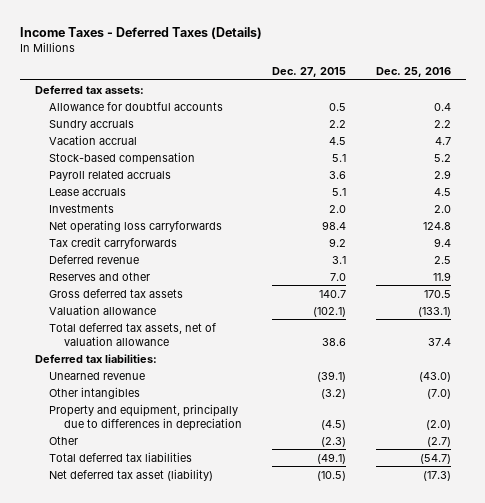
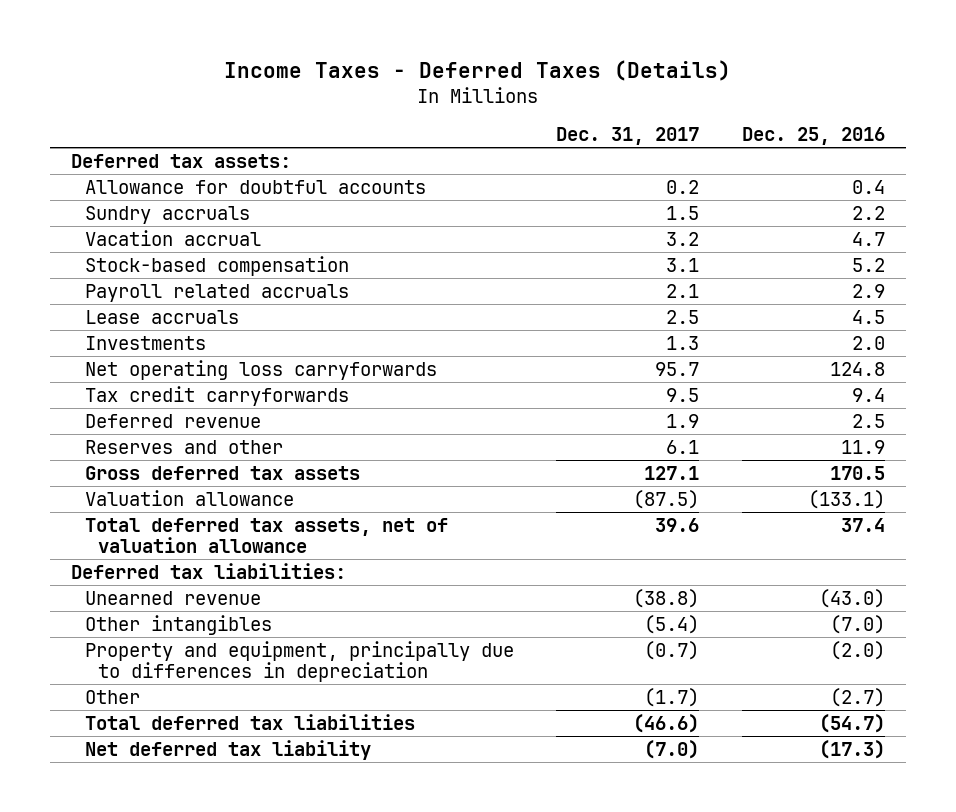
[271,67,346,78] Dec. 27, 2015 -> none
none -> [556,126,700,145] Dec. 31, 2017
[49,468,214,481] Net deferred tax asset (liability) -> [84,739,371,760] Net deferred tax liability

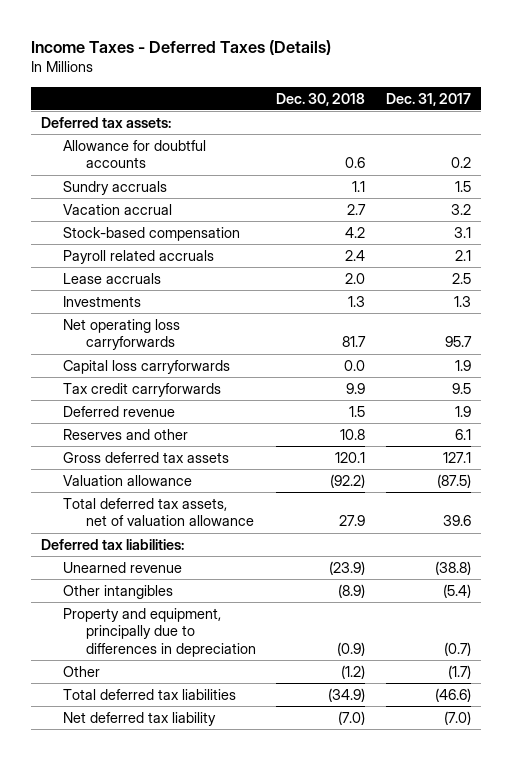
[742,126,886,145] Dec. 25, 2016 -> none
none -> [276,92,366,106] Dec. 30, 2018
none -> [63,359,231,374] Capital loss carryforwards

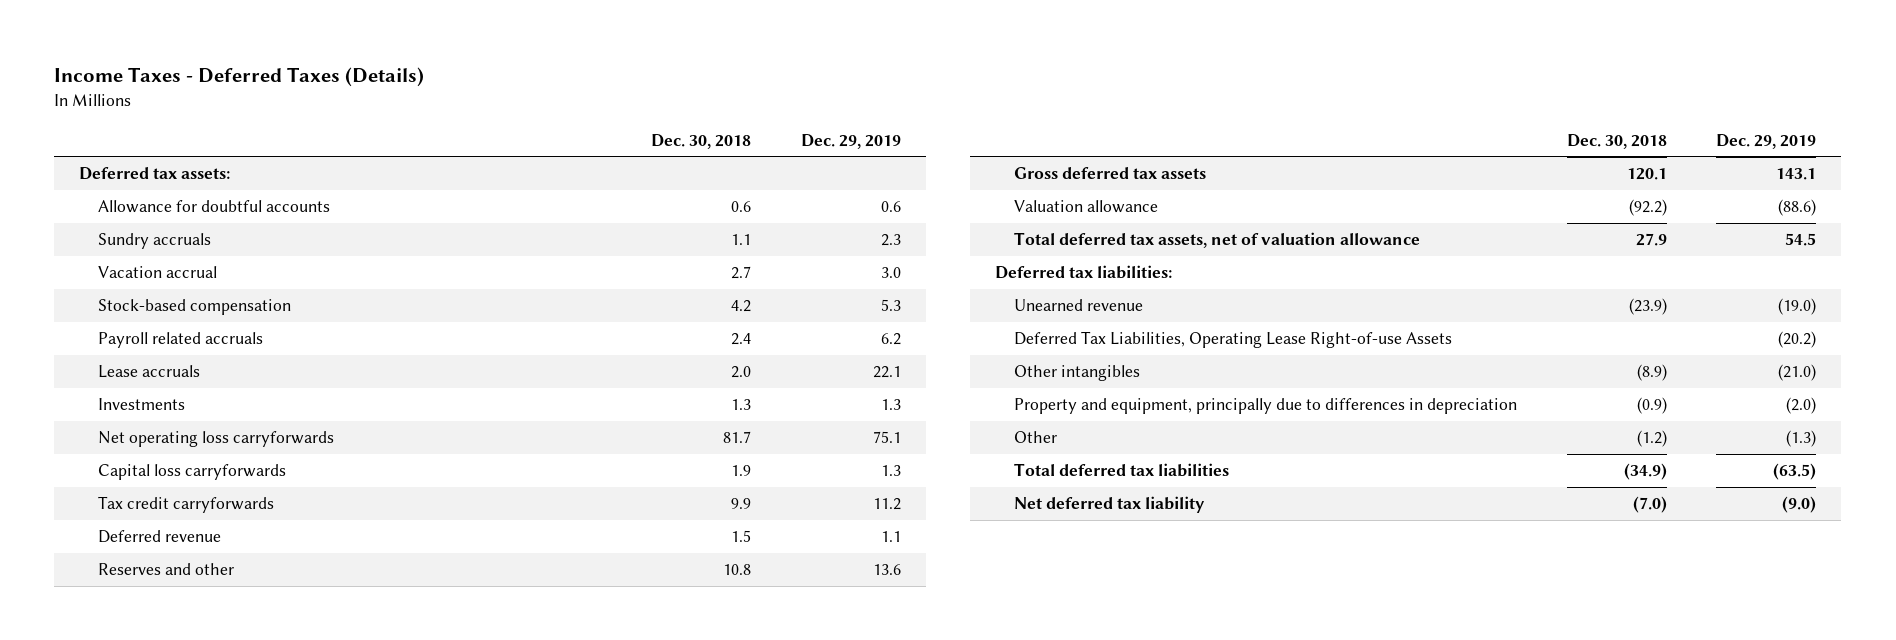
[386,92,472,106] Dec. 31, 2017 -> none
none -> [800,133,901,149] Dec. 29, 2019
[344,359,366,371] 0.0 -> [731,465,752,477] 1.9
none -> [1013,331,1452,349] Deferred Tax Liabilities, Operating Lease Right-of-use Assets

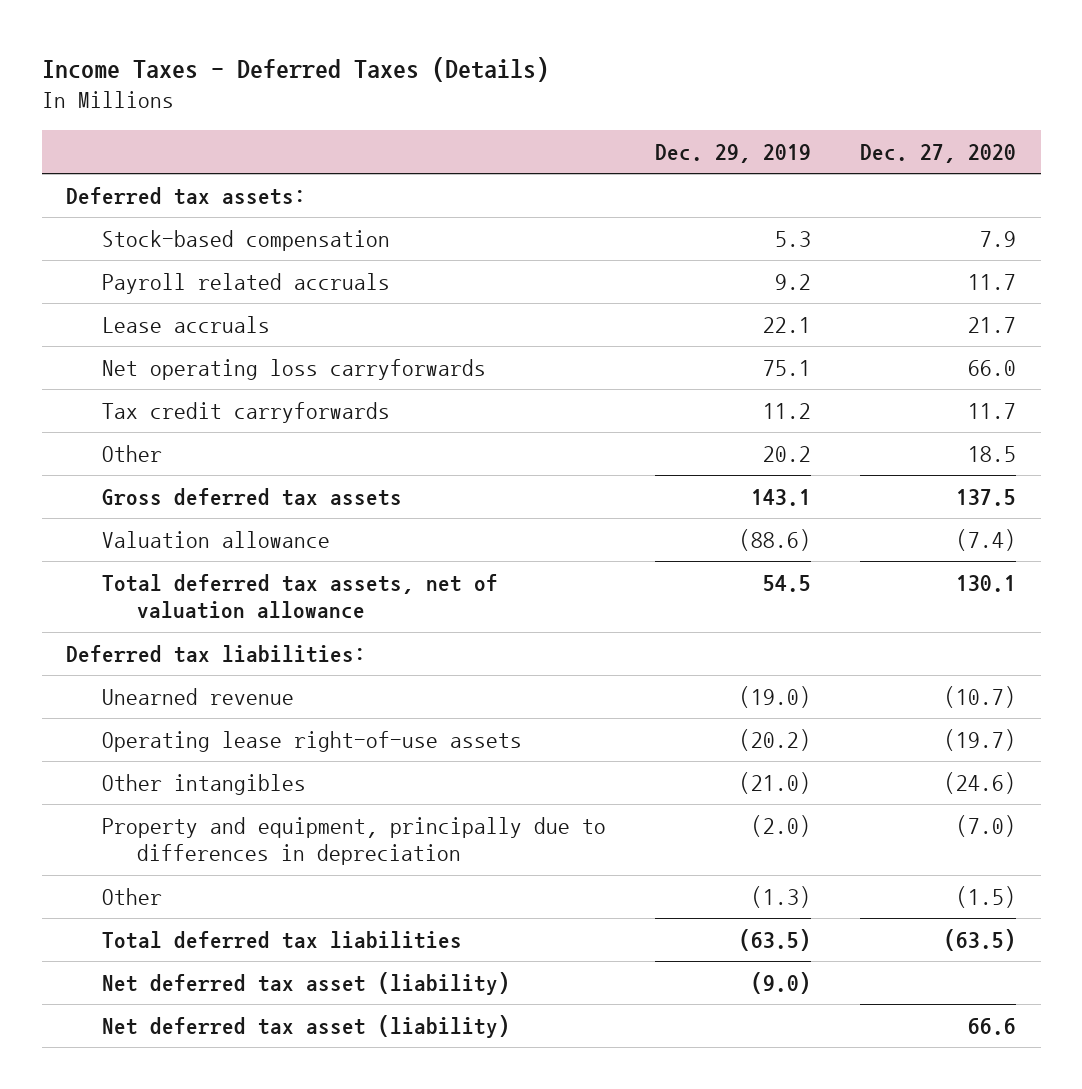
[651,133,752,149] Dec. 30, 2018 -> none
none -> [860,143,1017,163] Dec. 27, 2020
[98,200,331,214] Allowance for doubtful accounts -> none
[98,233,212,250] Sundry accruals -> none
[98,266,218,279] Vacation accrual -> none
[880,333,901,346] 6.2 -> [775,273,812,290] 9.2
[98,398,186,411] Investments -> none
[98,464,287,481] Capital loss carryforwards -> none
[98,530,222,544] Deferred revenue -> none
[98,563,235,576] Reserves and other -> [101,444,162,462] Other
[872,564,901,576] 13.6 -> [763,445,812,462] 20.2
[1013,331,1452,349] Deferred Tax Liabilities, Operating Lease Right-of-use Assets -> [101,730,522,752] Operating lease right-of-use assets
[1013,496,1205,514] Net deferred tax liability -> [101,971,510,995] Net deferred tax asset (liability)
none -> [101,1014,510,1038] Net deferred tax asset (liability)

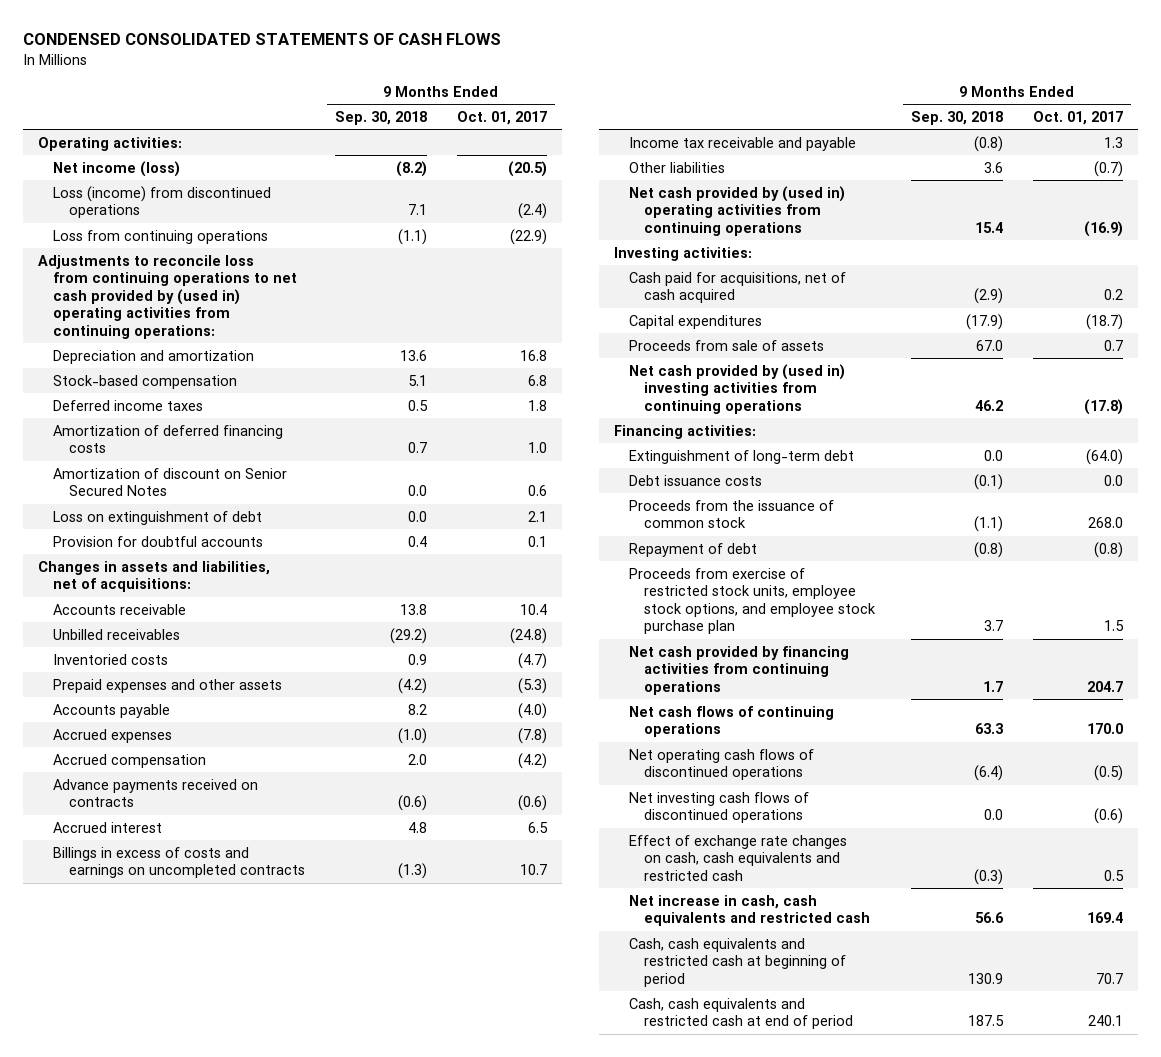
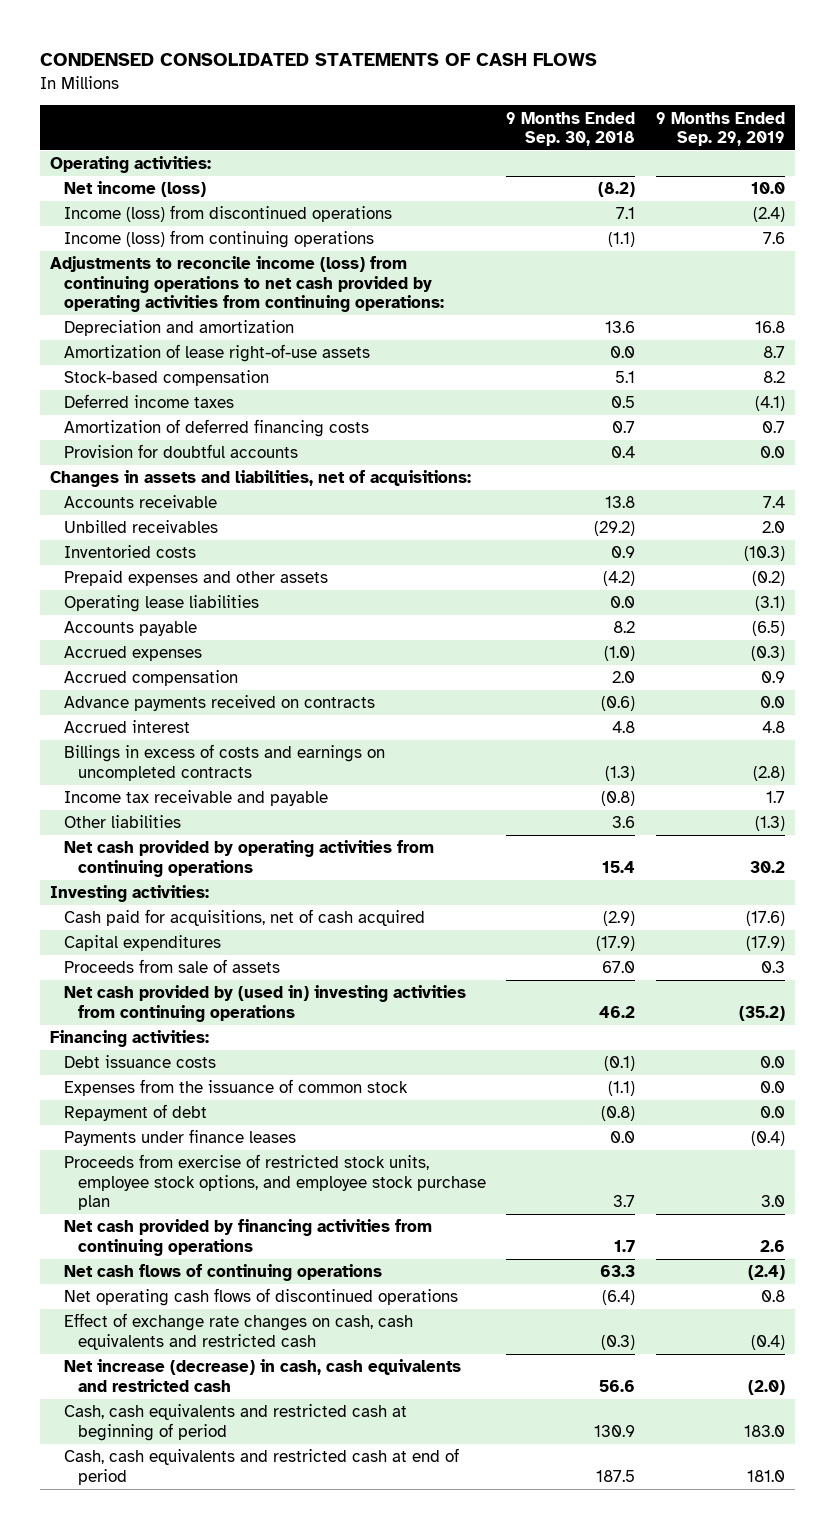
[457,110,548,125] Oct. 01, 2017 -> none
none -> [655,111,785,147] 9 Months Ended Sep. 29, 2019
[53,185,272,219] Loss (income) from discontinued operations -> [64,205,393,223] Income (loss) from discontinued operations
[53,229,269,244] Loss from continuing operations -> [64,230,375,249] Income (loss) from continuing operations
[37,254,298,339] Adjustments to reconcile loss from continuing operations to net cash provided by (used in) operating activities from continuing operations: -> [50,256,445,312] Adjustments to reconcile income (loss) from continuing operations to net cash provided by operating activities from continuing operations:
none -> [64,344,371,363] Amortization of lease right-of-use assets
[53,467,288,497] Amortization of discount on Senior Secured Notes -> none
[53,510,263,525] Loss on extinguishment of debt -> none
none -> [64,595,260,613] Operating lease liabilities
[629,185,846,236] Net cash provided by (used in) operating activities from continuing operations -> [64,840,435,877] Net cash provided by operating activities from continuing operations
[629,449,855,464] Extinguishment of long-term debt -> none
[629,499,835,529] Proceeds from the issuance of common stock -> [64,1079,409,1097] Expenses from the issuance of common stock
none -> [64,1129,297,1147] Payments under finance leases
[629,791,810,824] Net investing cash flows of discontinued operations -> none
[629,894,871,927] Net increase in cash, cash equivalents and restricted cash -> [64,1359,462,1392] Net increase (decrease) in cash, cash equivalents and restricted cash

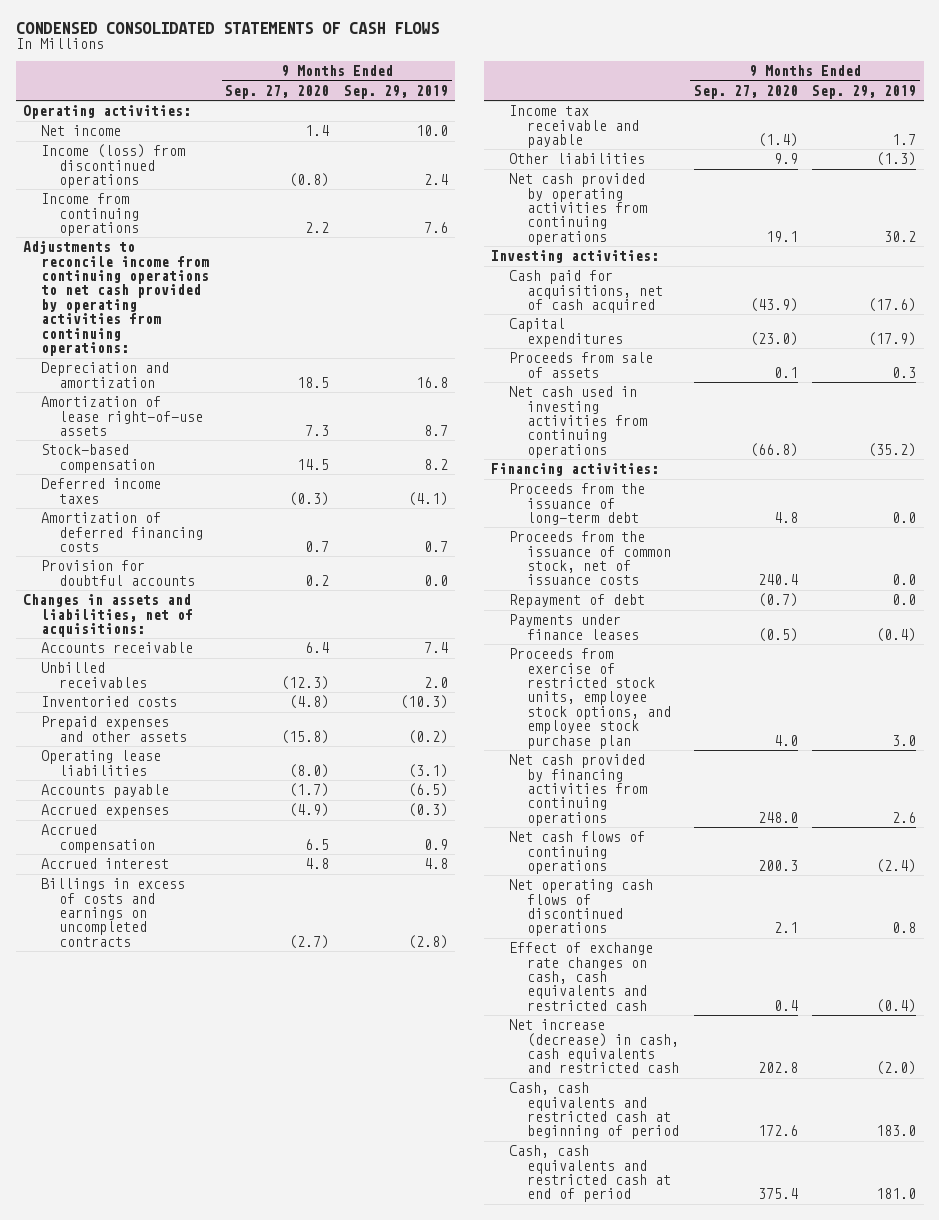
[506,111,636,147] 9 Months Ended Sep. 30, 2018 -> none
none -> [225,84,330,99] Sep. 27, 2020
[64,181,207,198] Net income (loss) -> [40,125,121,137] Net income
[752,207,785,223] (2.4) -> [423,173,448,185] 2.4
[64,230,375,249] Income (loss) from continuing operations -> [40,193,139,236] Income from continuing operations
[50,256,445,312] Adjustments to reconcile income (loss) from continuing operations to net cash provided by operating activities from continuing operations: -> [23,241,209,357] Adjustments to reconcile income from continuing operations to net cash provided by operating activities from continuing operations:
[64,695,376,712] Advance payments received on contracts -> none
[64,985,467,1022] Net cash provided by (used in) investing activities from continuing operations -> [509,386,648,458] Net cash used in investing activities from continuing operations
[64,1055,217,1069] Debt issuance costs -> none
none -> [509,483,646,525] Proceeds from the issuance of long-term debt
[64,1079,409,1097] Expenses from the issuance of common stock -> [509,531,672,586] Proceeds from the issuance of common stock, net of issuance costs

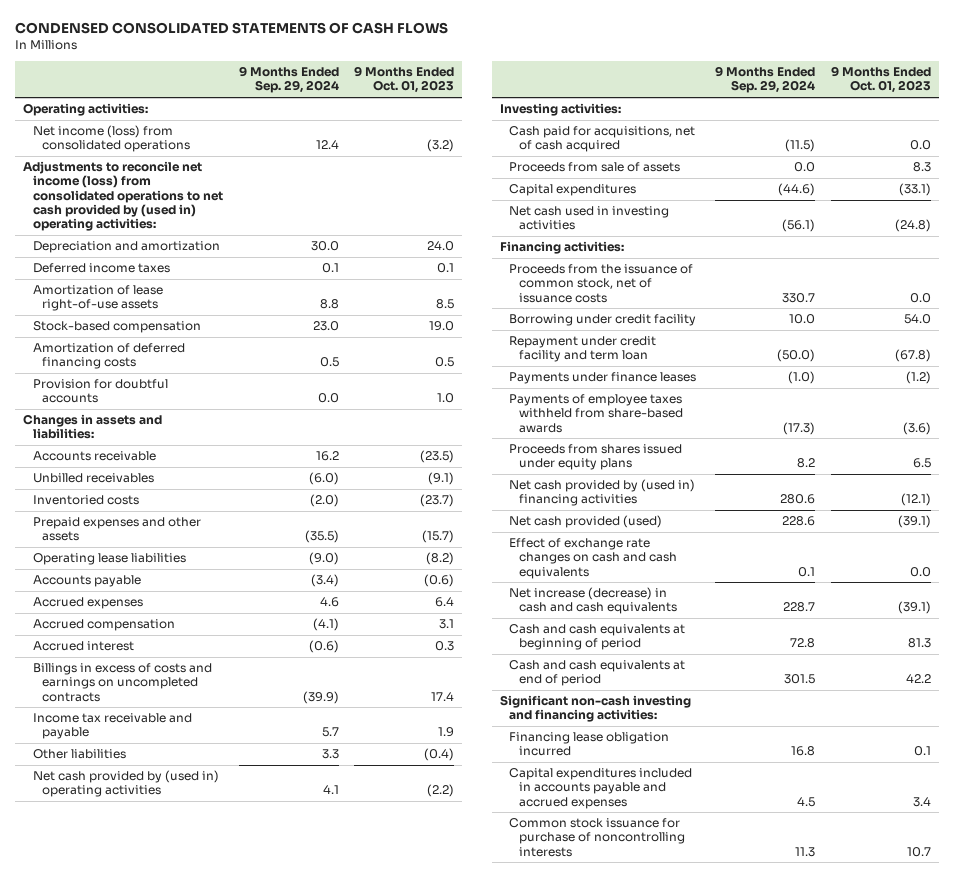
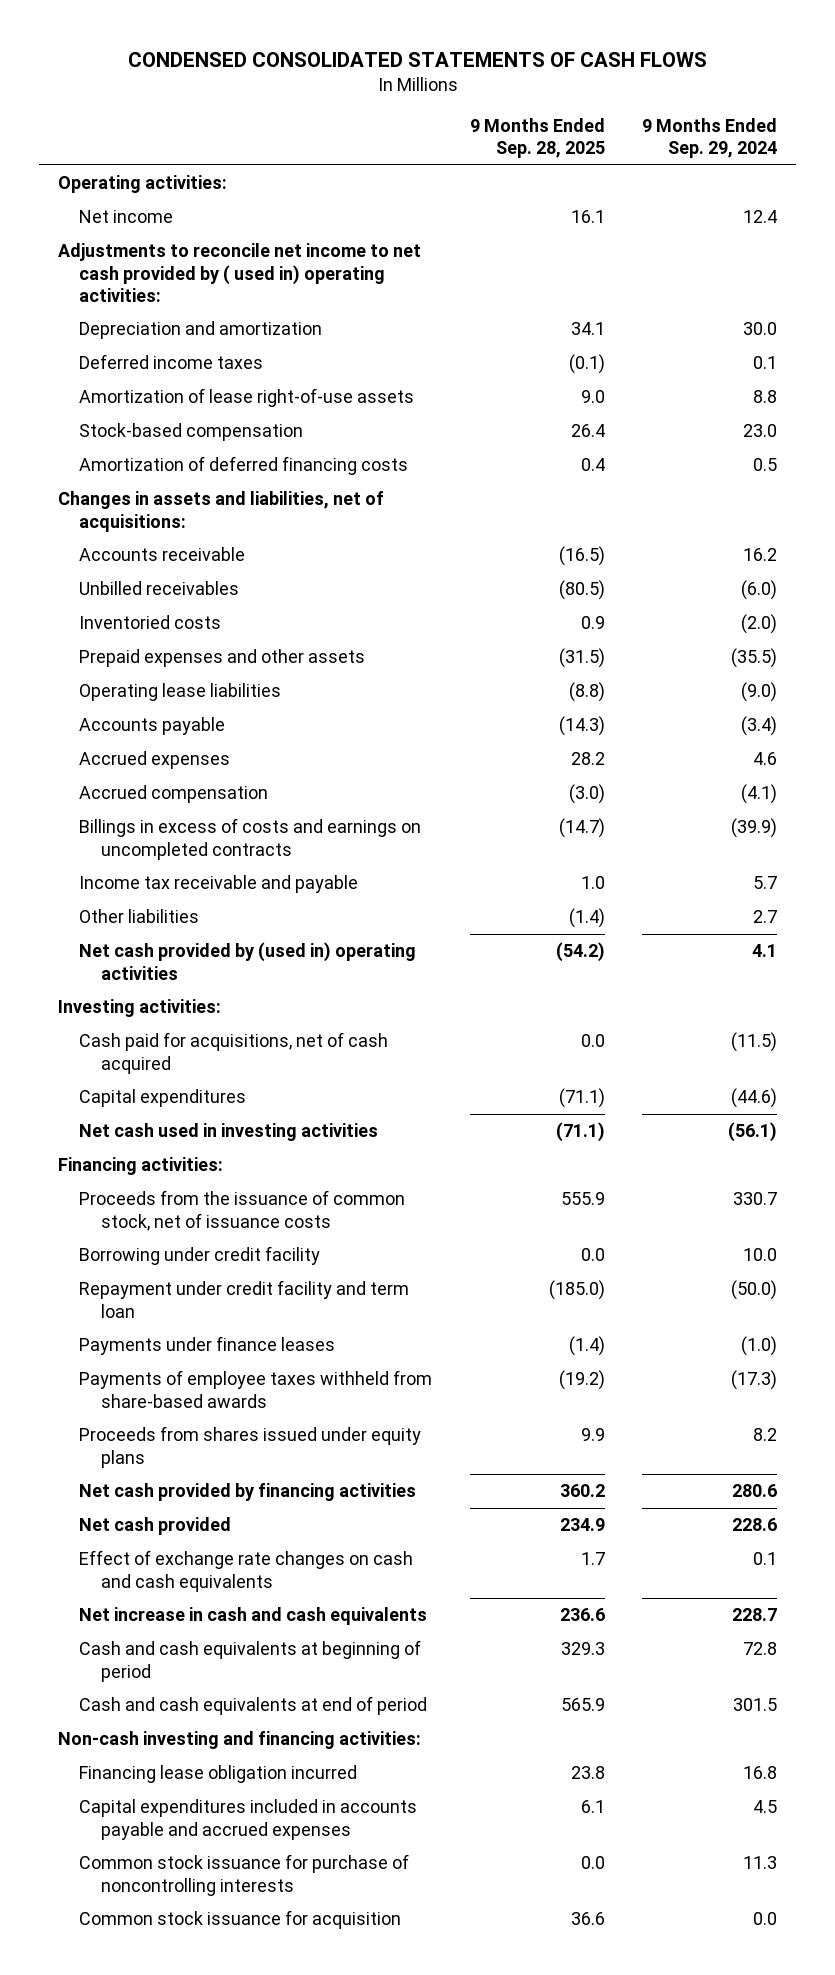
[354,66,455,94] 9 Months Ended Oct. 01, 2023 -> none
none -> [469,117,605,159] 9 Months Ended Sep. 28, 2025
[32,125,191,153] Net income (loss) from consolidated operations -> [79,210,174,224] Net income
[23,161,223,232] Adjustments to reconcile net income (loss) from consolidated operations to net cash provided by (used in) operating activities: -> [57,243,421,302] Adjustments to reconcile net income to net cash provided by ( used in) operating activities:
[32,379,168,404] Provision for doubtful accounts -> none
[23,414,163,440] Changes in assets and liabilities: -> [57,491,384,532] Changes in assets and liabilities, net of acquisitions:
[32,641,134,652] Accrued interest -> none
[321,749,339,760] 3.3 -> [753,910,778,924] 2.7
[509,162,681,173] Proceeds from sale of assets -> none
[509,479,696,507] Net cash provided by (used in) financing activities -> [79,1483,417,1502] Net cash provided by financing activities
[509,515,663,529] Net cash provided (used) -> [79,1517,232,1536] Net cash provided
[509,587,678,615] Net increase (decrease) in cash and cash equivalents -> [79,1607,428,1626] Net increase in cash and cash equivalents
[499,695,691,723] Significant non-cash investing and financing activities: -> [57,1731,421,1750] Non-cash investing and financing activities:
none -> [79,1910,402,1930] Common stock issuance for acquisition

